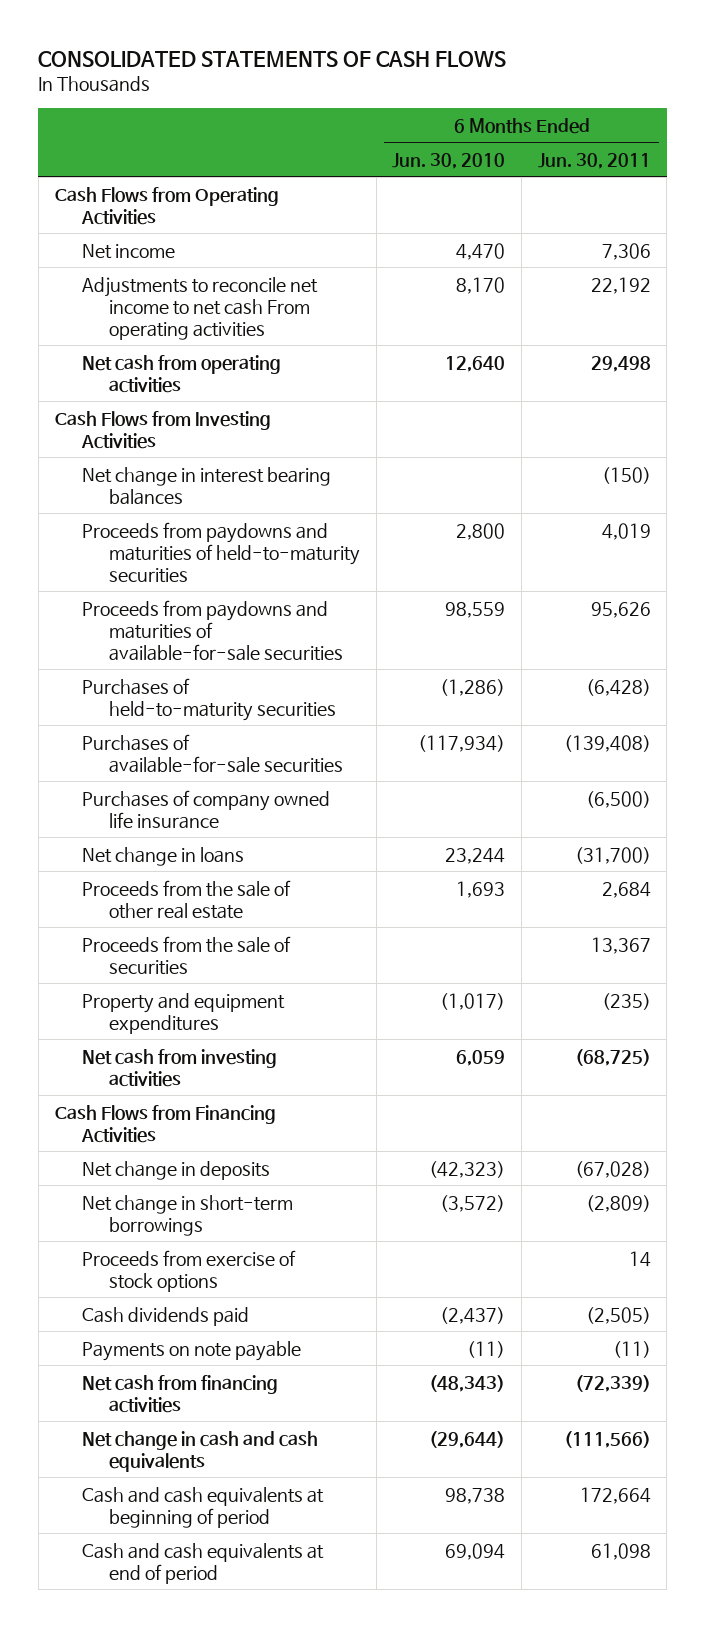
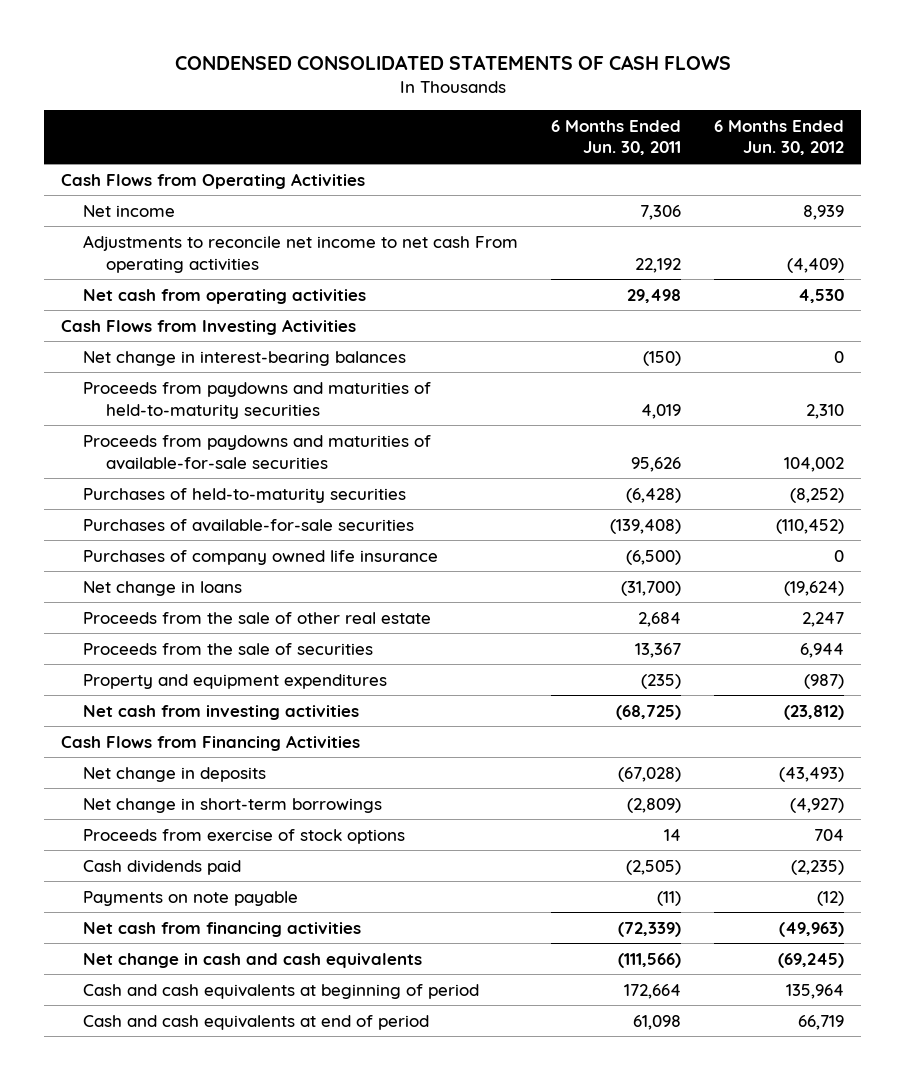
[38,51,507,68] CONSOLIDATED STATEMENTS OF CASH FLOWS -> [174,55,731,71] CONDENSED CONSOLIDATED STATEMENTS OF CASH FLOWS
[392,152,506,169] Jun. 30, 2010 -> none
none -> [714,119,845,156] 6 Months Ended Jun. 30, 2012
[81,466,331,505] Net change in interest bearing balances -> [83,350,407,366] Net change in interest-bearing balances

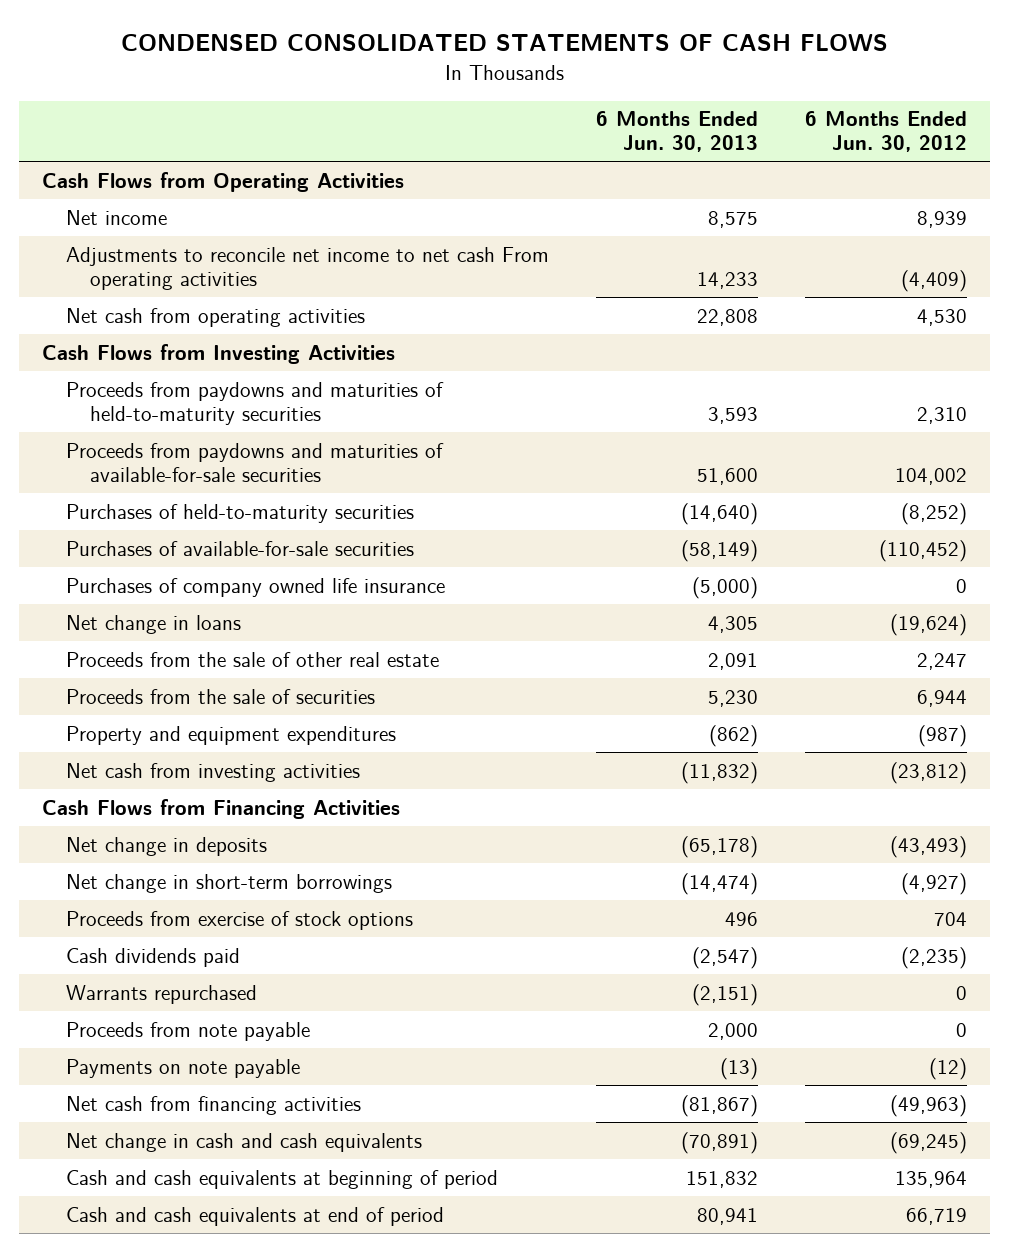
[551,119,682,156] 6 Months Ended Jun. 30, 2011 -> none
none -> [595,111,758,153] 6 Months Ended Jun. 30, 2013
[83,350,407,366] Net change in interest-bearing balances -> none
none -> [66,984,258,1004] Warrants repurchased
none -> [66,1021,311,1041] Proceeds from note payable

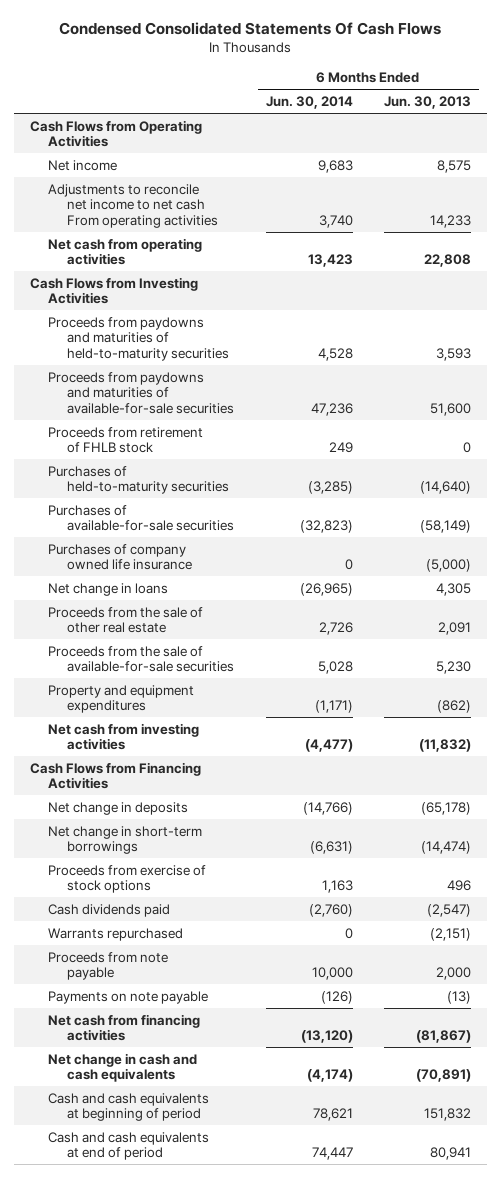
[120,34,888,52] CONDENSED CONSOLIDATED STATEMENTS OF CASH FLOWS -> [59,22,442,36] Condensed Consolidated Statements Of Cash Flows
[804,111,967,153] 6 Months Ended Jun. 30, 2012 -> none
none -> [265,96,353,110] Jun. 30, 2014
none -> [48,426,204,454] Proceeds from retirement of FHLB stock
[66,688,376,704] Proceeds from the sale of securities -> [48,645,235,673] Proceeds from the sale of available-for-sale securities

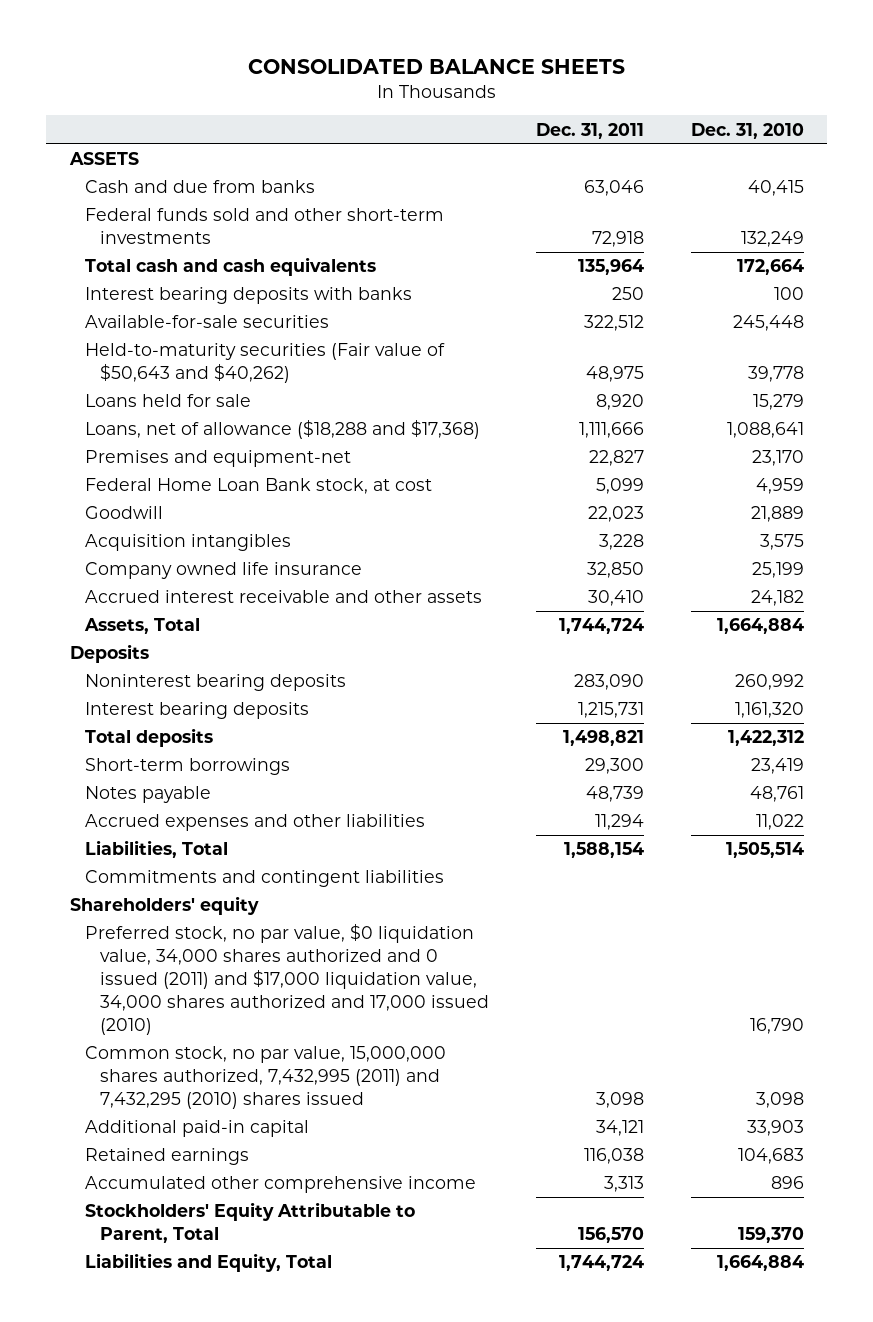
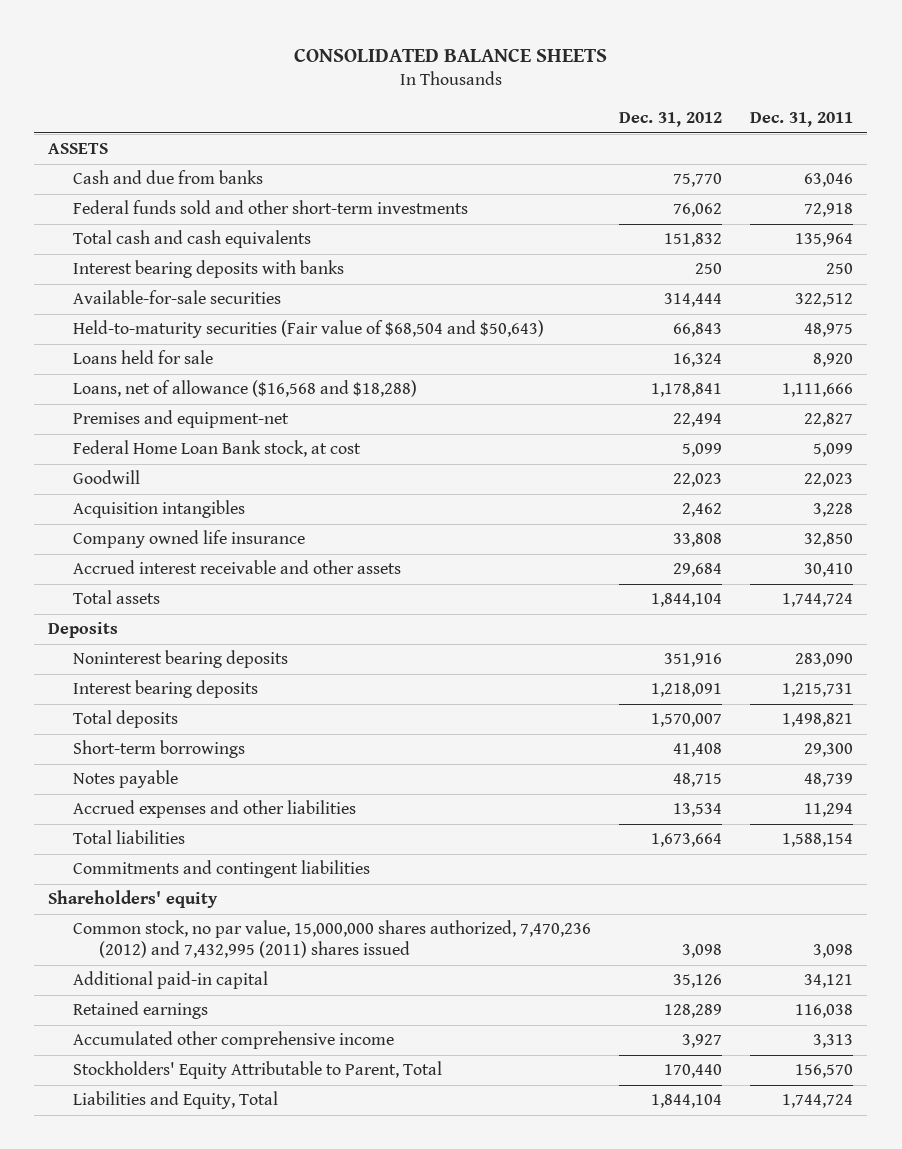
[690,122,804,139] Dec. 31, 2010 -> none
none -> [619,112,723,128] Dec. 31, 2012
[85,343,446,384] Held-to-maturity securities (Fair value of $50,643 and $40,262) -> [73,320,545,339] Held-to-maturity securities (Fair value of $68,504 and $50,643)
[85,420,481,440] Loans, net of allowance ($18,288 and $17,368) -> [73,380,418,398] Loans, net of allowance ($16,568 and $18,288)
[84,618,201,635] Assets, Total -> [73,590,161,605] Total assets
[85,840,229,859] Liabilities, Total -> [73,830,186,845] Total liabilities
[85,924,490,1035] Preferred stock, no par value, $0 liquidation value, 34,000 shares authorized and 0 issued (2011) and $17,000 liquidation value, 34,000 shares authorized and 17,000 issued (2010) -> none
[85,1046,447,1110] Common stock, no par value, 15,000,000 shares authorized, 7,432,995 (2011) and 7,432,295 (2010) shares issued -> [73,920,592,959] Common stock, no par value, 15,000,000 shares authorized, 7,470,236 (2012) and 7,432,995 (2011) shares issued

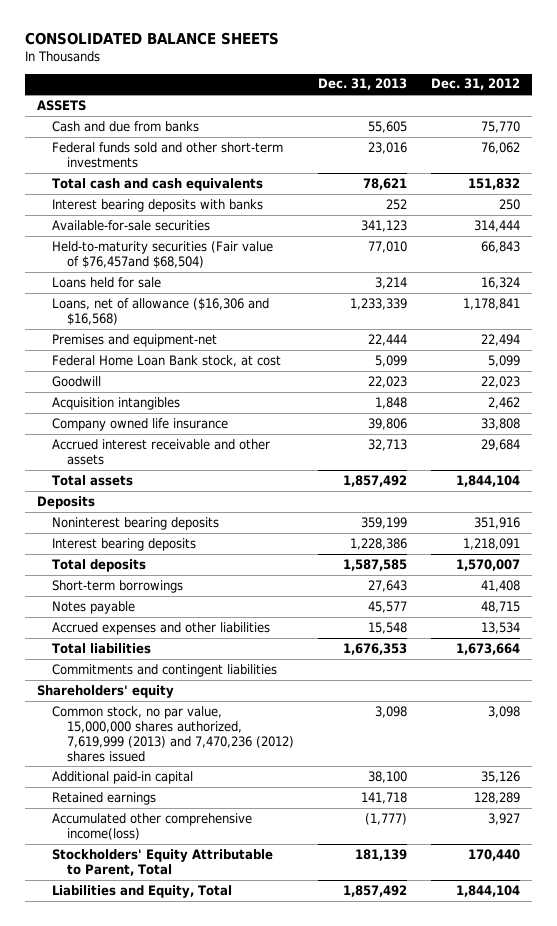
[750,112,854,128] Dec. 31, 2011 -> none
none -> [318,78,408,91] Dec. 31, 2013
[73,320,545,339] Held-to-maturity securities (Fair value of $68,504 and $50,643) -> [52,240,274,268] Held-to-maturity securities (Fair value of $76,457and $68,504)
[73,380,418,398] Loans, net of allowance ($16,568 and $18,288) -> [52,297,270,325] Loans, net of allowance ($16,306 and $16,568)
[73,920,592,959] Common stock, no par value, 15,000,000 shares authorized, 7,470,236 (2012) and 7,432,995 (2011) shares issued -> [52,705,295,762] Common stock, no par value, 15,000,000 shares authorized, 7,619,999 (2013) and 7,470,236 (2012) shares issued
[73,1031,395,1050] Accumulated other comprehensive income -> [52,812,253,840] Accumulated other comprehensive income(loss)

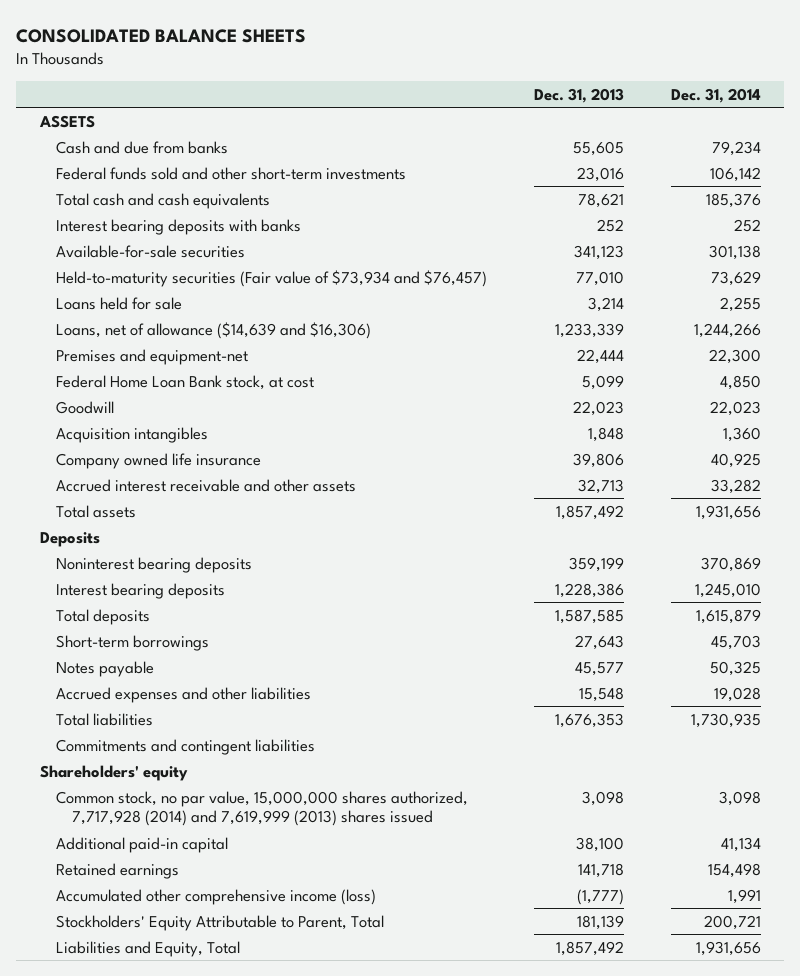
[430,78,520,91] Dec. 31, 2012 -> none
none -> [670,87,761,103] Dec. 31, 2014
[52,240,274,268] Held-to-maturity securities (Fair value of $76,457and $68,504) -> [56,269,488,287] Held-to-maturity securities (Fair value of $73,934 and $76,457)
[52,297,270,325] Loans, net of allowance ($16,306 and $16,568) -> [56,321,372,339] Loans, net of allowance ($14,639 and $16,306)
[52,705,295,762] Common stock, no par value, 15,000,000 shares authorized, 7,619,999 (2013) and 7,470,236 (2012) shares issued -> [56,790,469,826] Common stock, no par value, 15,000,000 shares authorized, 7,717,928 (2014) and 7,619,999 (2013) shares issued
[52,812,253,840] Accumulated other comprehensive income(loss) -> [56,888,377,905] Accumulated other comprehensive income (loss)

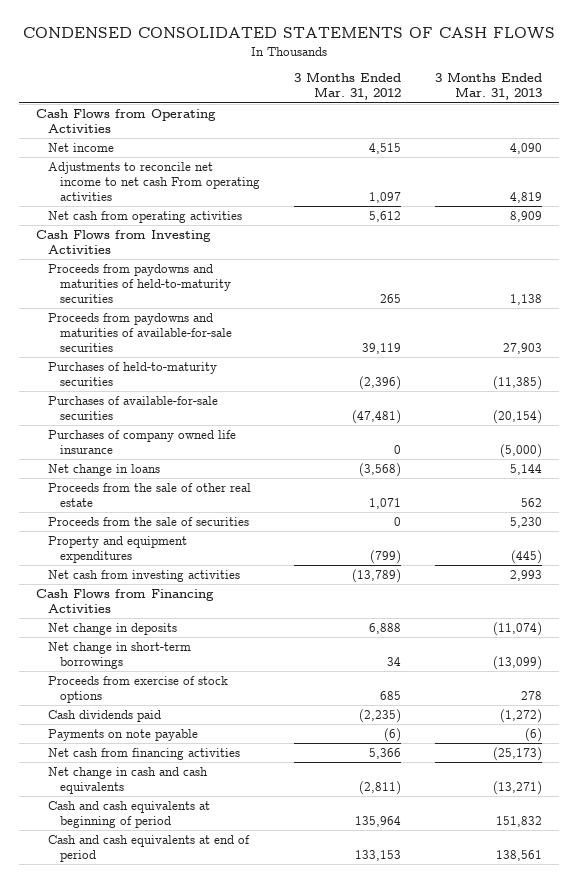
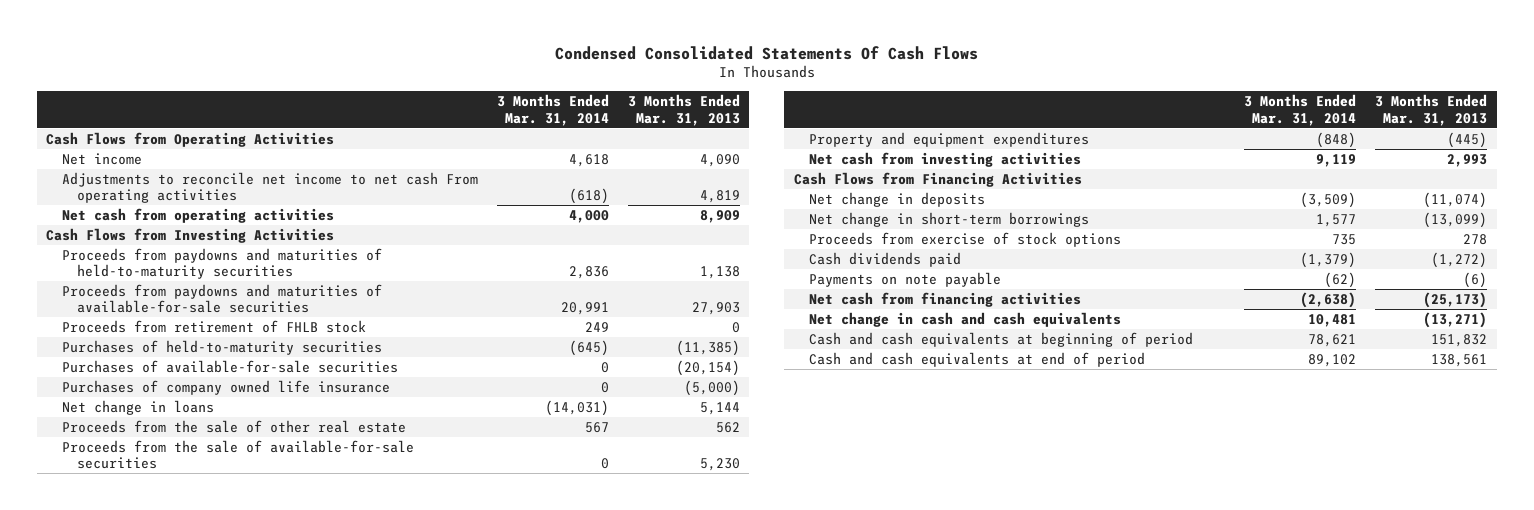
[23,27,556,40] CONDENSED CONSOLIDATED STATEMENTS OF CASH FLOWS -> [554,45,978,60] Condensed Consolidated Statements Of Cash Flows
[294,72,402,101] 3 Months Ended Mar. 31, 2012 -> none
none -> [496,94,609,126] 3 Months Ended Mar. 31, 2014
none -> [61,319,366,333] Proceeds from retirement of FHLB stock
[48,516,250,526] Proceeds from the sale of securities -> [61,439,414,470] Proceeds from the sale of available-for-sale securities

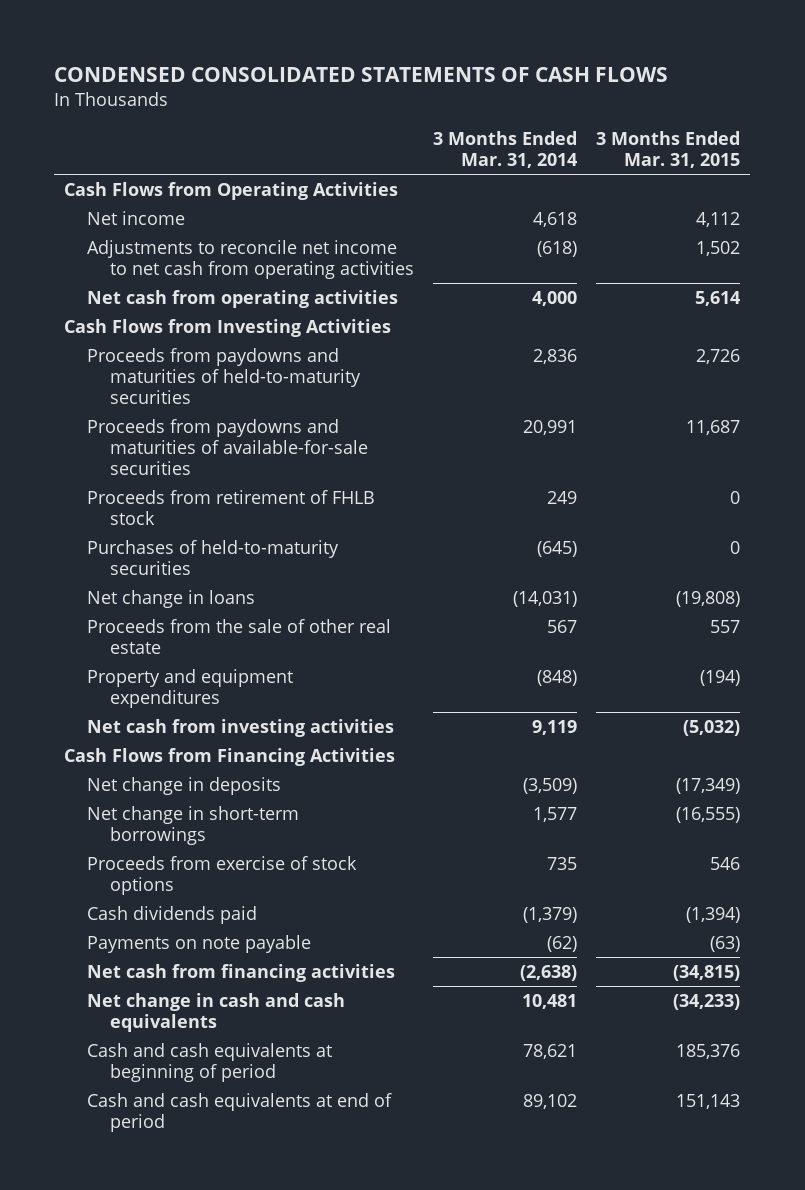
[554,45,978,60] Condensed Consolidated Statements Of Cash Flows -> [54,67,669,83] CONDENSED CONSOLIDATED STATEMENTS OF CASH FLOWS
[627,94,740,126] 3 Months Ended Mar. 31, 2013 -> none
none -> [596,131,741,169] 3 Months Ended Mar. 31, 2015
[61,171,478,204] Adjustments to reconcile net income to net cash From operating activities -> [86,240,414,279] Adjustments to reconcile net income to net cash from operating activities
[61,359,398,373] Purchases of available-for-sale securities -> none
[61,379,390,395] Purchases of company owned life insurance -> none
[61,439,414,470] Proceeds from the sale of available-for-sale securities -> none

